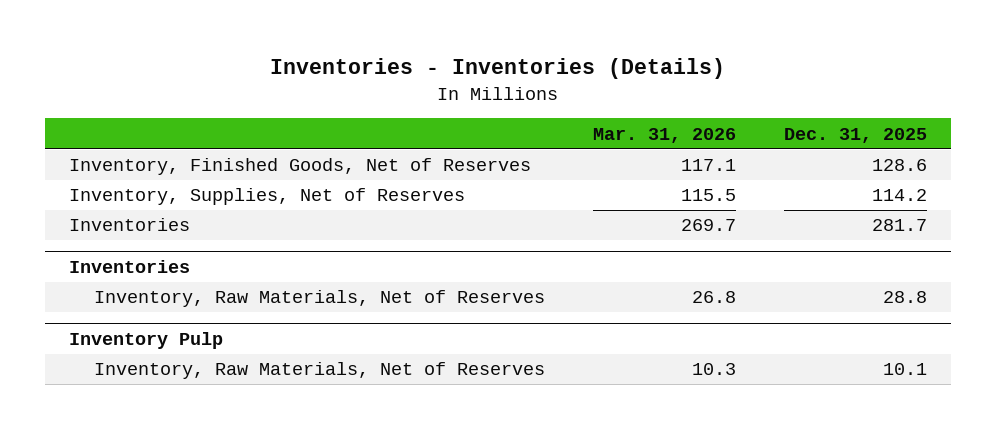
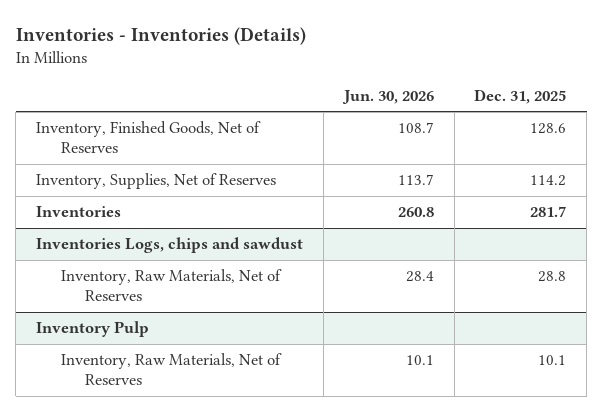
[593,127,737,143] Mar. 31, 2026 -> none
none -> [341,89,434,104] Jun. 30, 2026
[69,259,191,273] Inventories -> [36,237,304,254] Inventories Logs, chips and sawdust

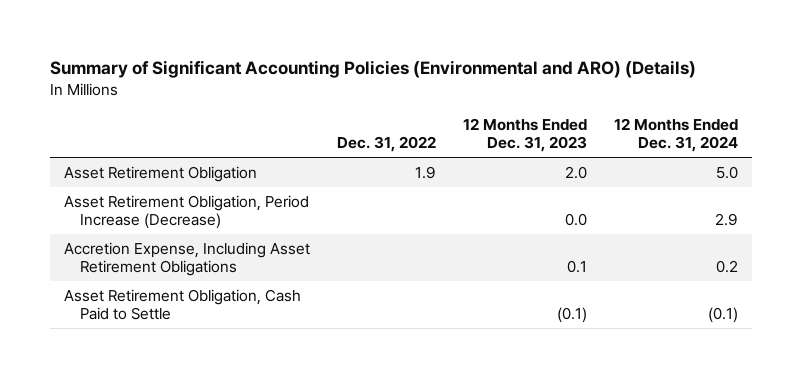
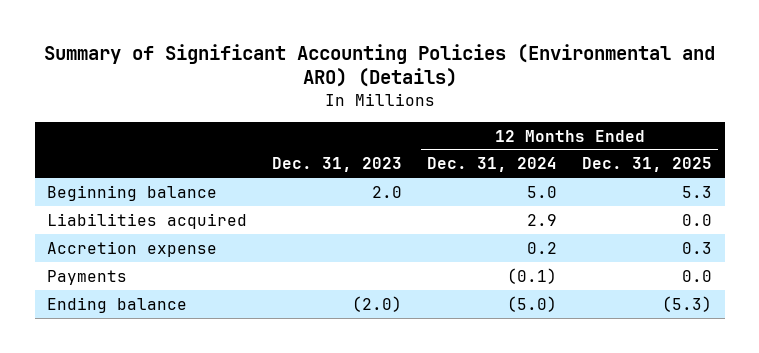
[336,136,436,153] Dec. 31, 2022 -> none
[463,117,588,153] 12 Months Ended Dec. 31, 2023 -> none
none -> [272,157,403,173] Dec. 31, 2023
none -> [582,157,713,173] Dec. 31, 2025
[63,166,257,183] Asset Retirement Obligation -> [47,184,218,201] Beginning balance
[63,195,309,230] Asset Retirement Obligation, Period Increase (Decrease) -> [47,212,248,229] Liabilities acquired
[63,242,310,277] Accretion Expense, Including Asset Retirement Obligations -> [47,240,218,257] Accretion expense
[63,289,301,321] Asset Retirement Obligation, Cash Paid to Settle -> [47,269,128,285] Payments
none -> [47,296,188,313] Ending balance

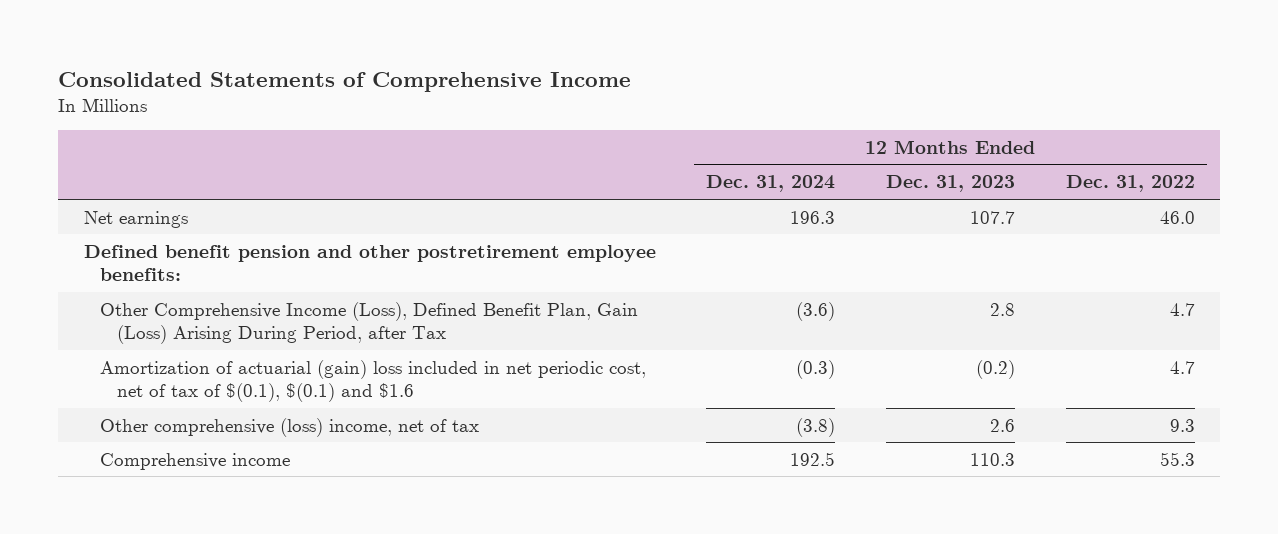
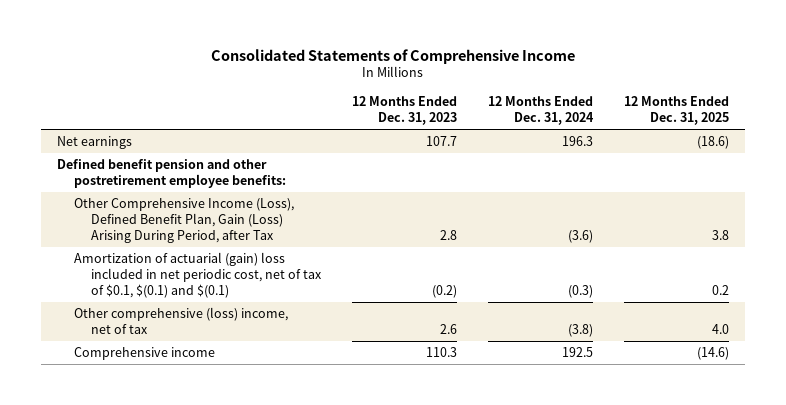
[1065,175,1195,193] Dec. 31, 2022 -> none
none -> [624,95,730,125] 12 Months Ended Dec. 31, 2025
[100,359,647,403] Amortization of actuarial (gain) loss included in net periodic cost, net of tax of $(0.1), $(0.1) and $1.6 -> [74,252,323,299] Amortization of actuarial (gain) loss included in net periodic cost, net of tax of $0.1, $(0.1) and $(0.1)

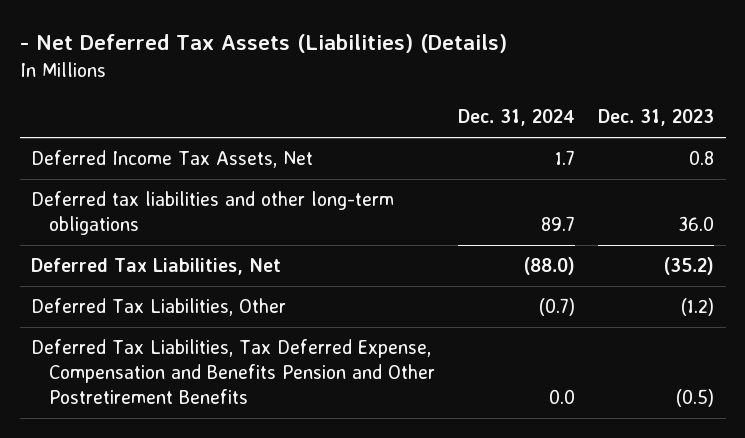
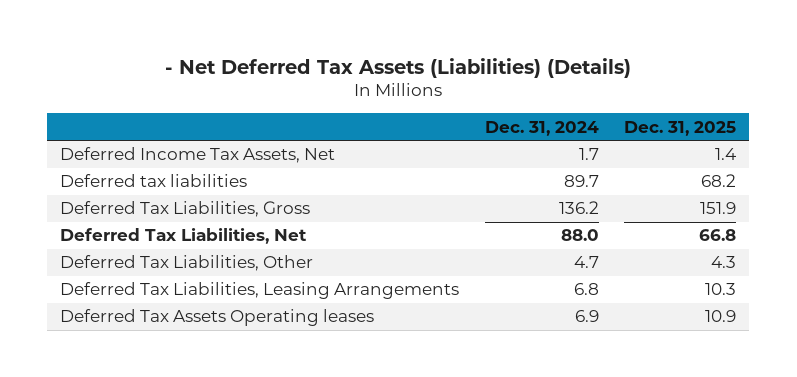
[598,109,715,127] Dec. 31, 2023 -> none
none -> [624,120,737,136] Dec. 31, 2025
[31,339,436,405] Deferred Tax Liabilities, Tax Deferred Expense, Compensation and Benefits Pension and Other Postretirement Benefits -> none
[31,191,395,236] Deferred tax liabilities and other long-term obligations -> [60,174,248,188] Deferred tax liabilities
none -> [60,201,311,218] Deferred Tax Liabilities, Gross
[524,257,576,276] (88.0) -> [560,229,599,242] 88.0
[539,298,576,317] (0.7) -> [573,256,599,269] 4.7
none -> [60,282,460,300] Deferred Tax Liabilities, Leasing Arrangements
none -> [60,309,375,327] Deferred Tax Assets Operating leases

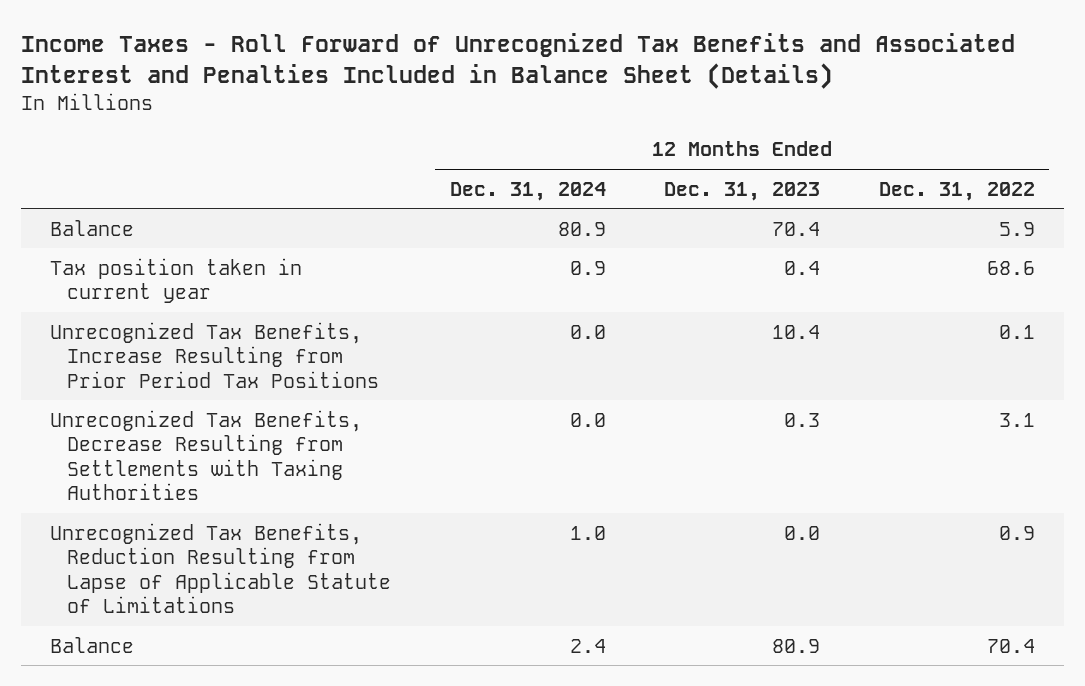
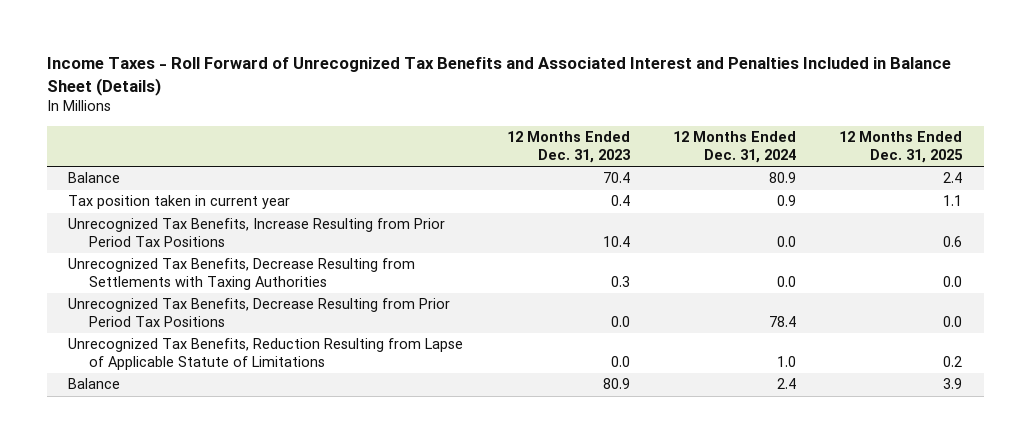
[878,181,1035,201] Dec. 31, 2022 -> none
none -> [838,131,963,164] 12 Months Ended Dec. 31, 2025
none -> [68,298,451,328] Unrecognized Tax Benefits, Decrease Resulting from Prior Period Tax Positions

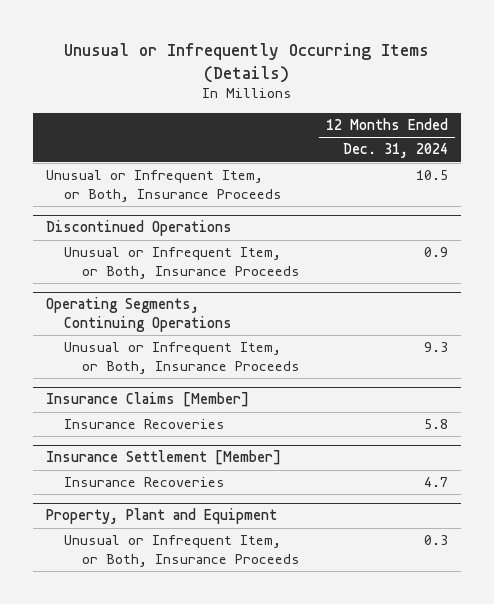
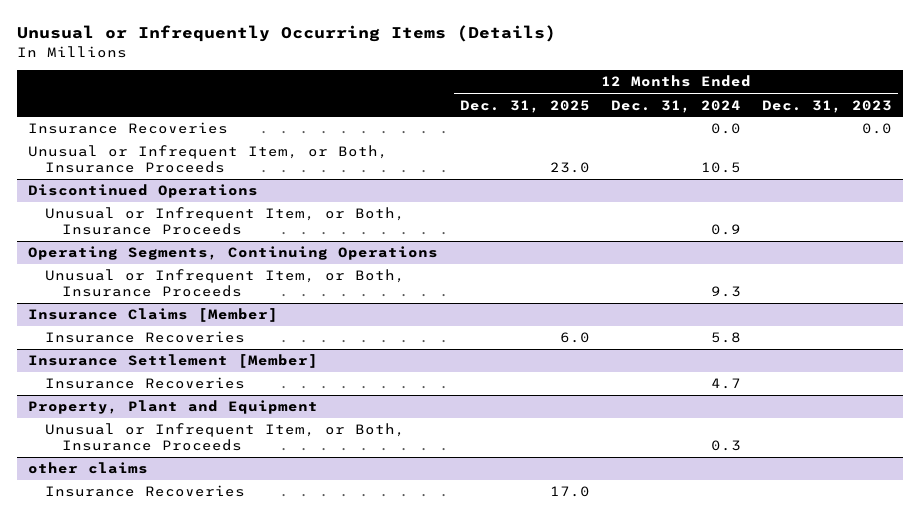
none -> [459,99,590,113] Dec. 31, 2025
none -> [762,99,893,113] Dec. 31, 2023
none -> [28,122,229,135] Insurance Recoveries
none -> [28,462,149,475] other claims
none -> [45,485,246,498] Insurance Recoveries

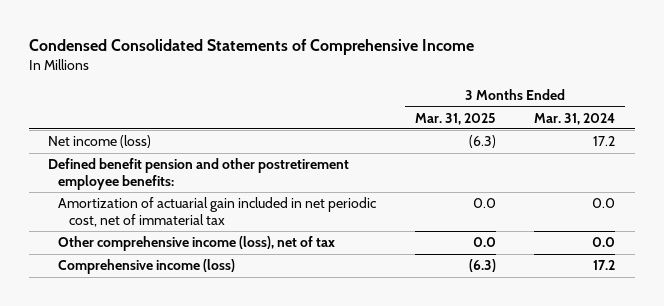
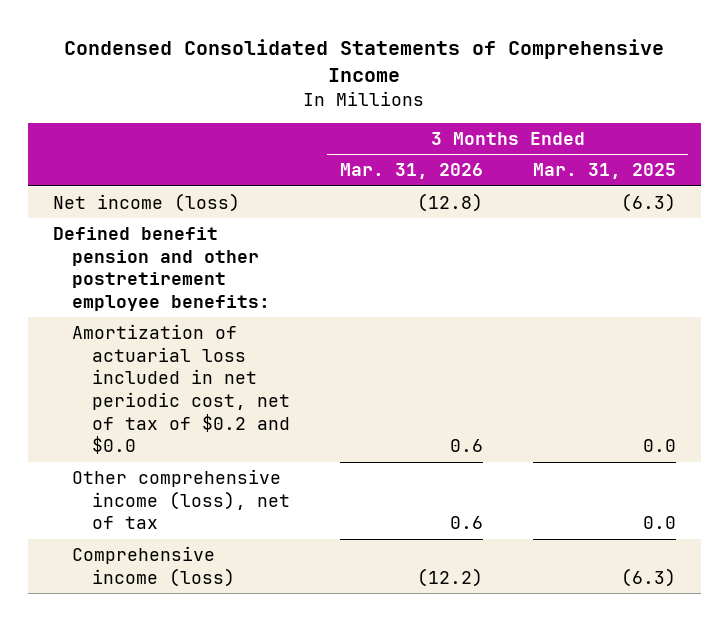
[534,112,616,125] Mar. 31, 2024 -> none
none -> [339,163,483,180] Mar. 31, 2026
[58,197,377,227] Amortization of actuarial gain included in net periodic cost, net of immaterial tax -> [72,324,290,455] Amortization of actuarial loss included in net periodic cost, net of tax of $0.2 and $0.0

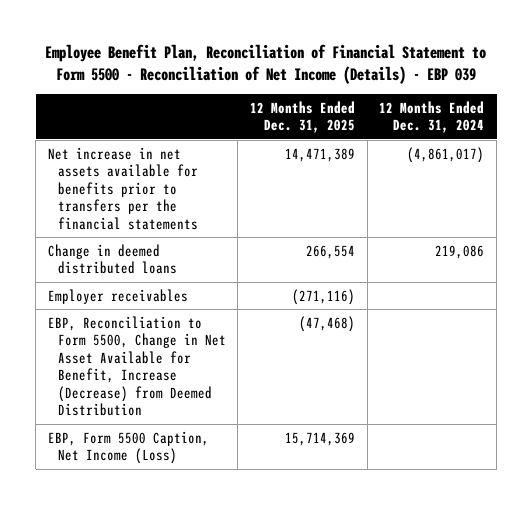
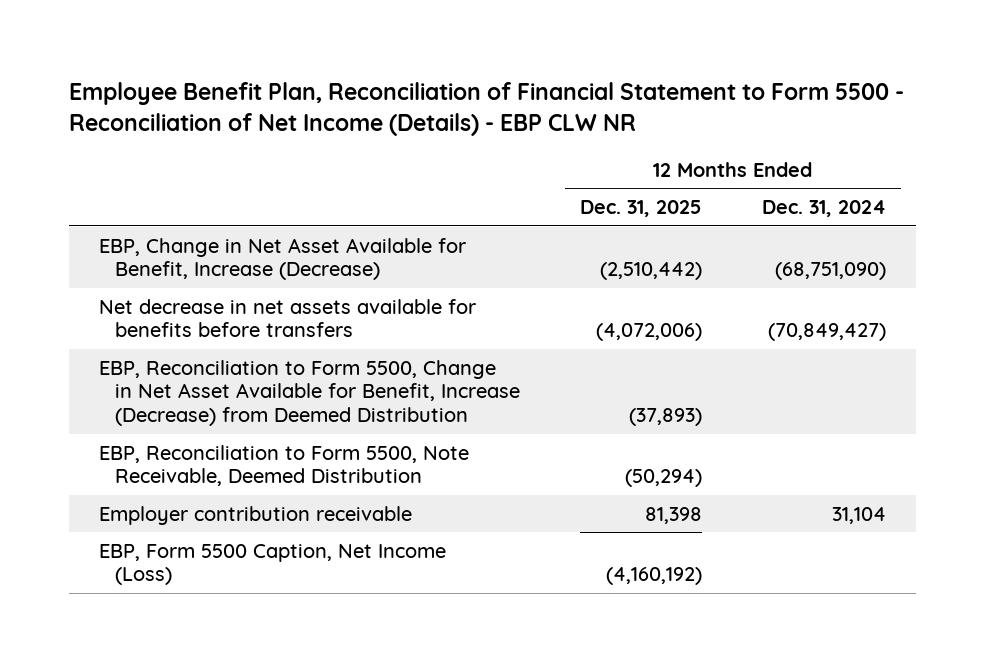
[45,43,487,84] Employee Benefit Plan, Reconciliation of Financial Statement to Form 5500 - Reconciliation of Net Income (Details) - EBP 039 -> [68,82,904,137] Employee Benefit Plan, Reconciliation of Financial Statement to Form 5500 - Reconciliation of Net Income (Details) - EBP CLW NR
[47,243,177,275] Change in deemed distributed loans -> none
[47,288,188,304] Employer receivables -> none
[47,146,198,230] Net increase in net assets available for benefits prior to transfers per the financial statements -> [98,237,466,281] EBP, Change in Net Asset Available for Benefit, Increase (Decrease)
[285,147,356,162] 14,471,389 -> [599,262,702,281] (2,510,442)
[407,146,485,163] (4,861,017) -> [774,262,886,281] (68,751,090)
none -> [98,298,476,338] Net decrease in net assets available for benefits before transfers
[299,315,356,332] (47,468) -> [628,408,702,427] (37,893)
none -> [98,444,469,487] EBP, Reconciliation to Form 5500, Note Receivable, Deemed Distribution
none -> [98,505,412,525] Employer contribution receivable
[285,431,356,446] 15,714,369 -> [605,567,702,586] (4,160,192)

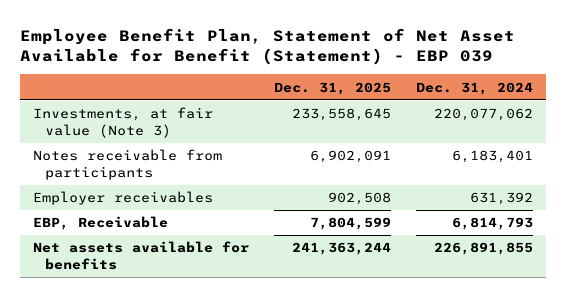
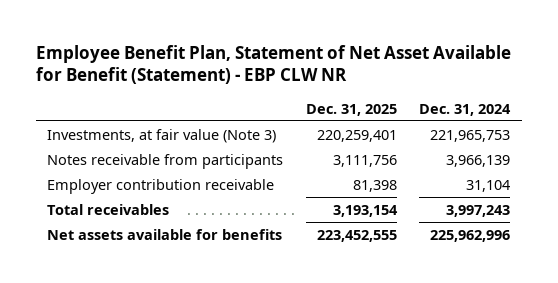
[20,27,516,66] Employee Benefit Plan, Statement of Net Asset Available for Benefit (Statement) - EBP 039 -> [35,44,511,85] Employee Benefit Plan, Statement of Net Asset Available for Benefit (Statement) - EBP CLW NR
[32,216,168,231] EBP, Receivable -> none
[292,108,392,122] 233,558,645 -> [316,129,397,142] 220,259,401
[434,108,534,122] 220,077,062 -> [430,129,511,142] 221,965,753
[310,150,392,164] 6,902,091 -> [332,154,397,167] 3,111,756
[452,150,534,164] 6,183,401 -> [446,154,511,167] 3,966,139
[32,191,213,206] Employer receivables -> [47,178,275,194] Employer contribution receivable
[328,192,392,206] 902,508 -> [352,179,397,192] 81,398
[470,192,534,206] 631,392 -> [466,179,511,192] 31,104
none -> [47,203,170,215] Total receivables
[292,242,392,256] 241,363,244 -> [316,229,397,242] 223,452,555
[434,242,534,256] 226,891,855 -> [430,229,511,242] 225,962,996

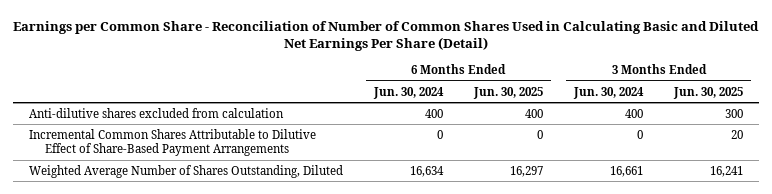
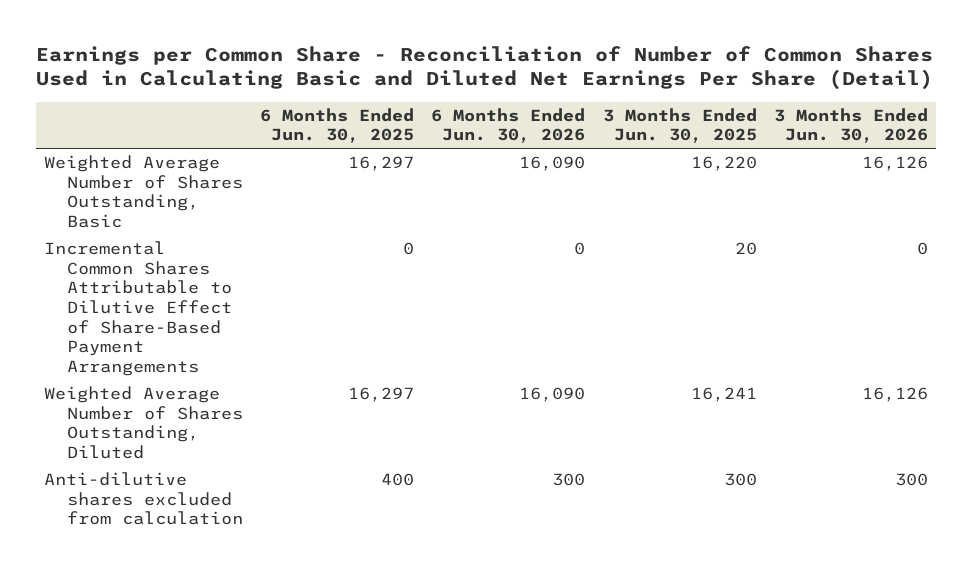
[372,86,444,99] Jun. 30, 2024 -> none
[573,86,645,99] Jun. 30, 2024 -> none
none -> [431,107,586,144] 6 Months Ended Jun. 30, 2026
none -> [773,107,928,144] 3 Months Ended Jun. 30, 2026
none -> [44,155,244,228] Weighted Average Number of Shares Outstanding, Basic
[28,107,284,118] Anti-dilutive shares excluded from calculation -> [44,472,244,526] Anti-dilutive shares excluded from calculation

